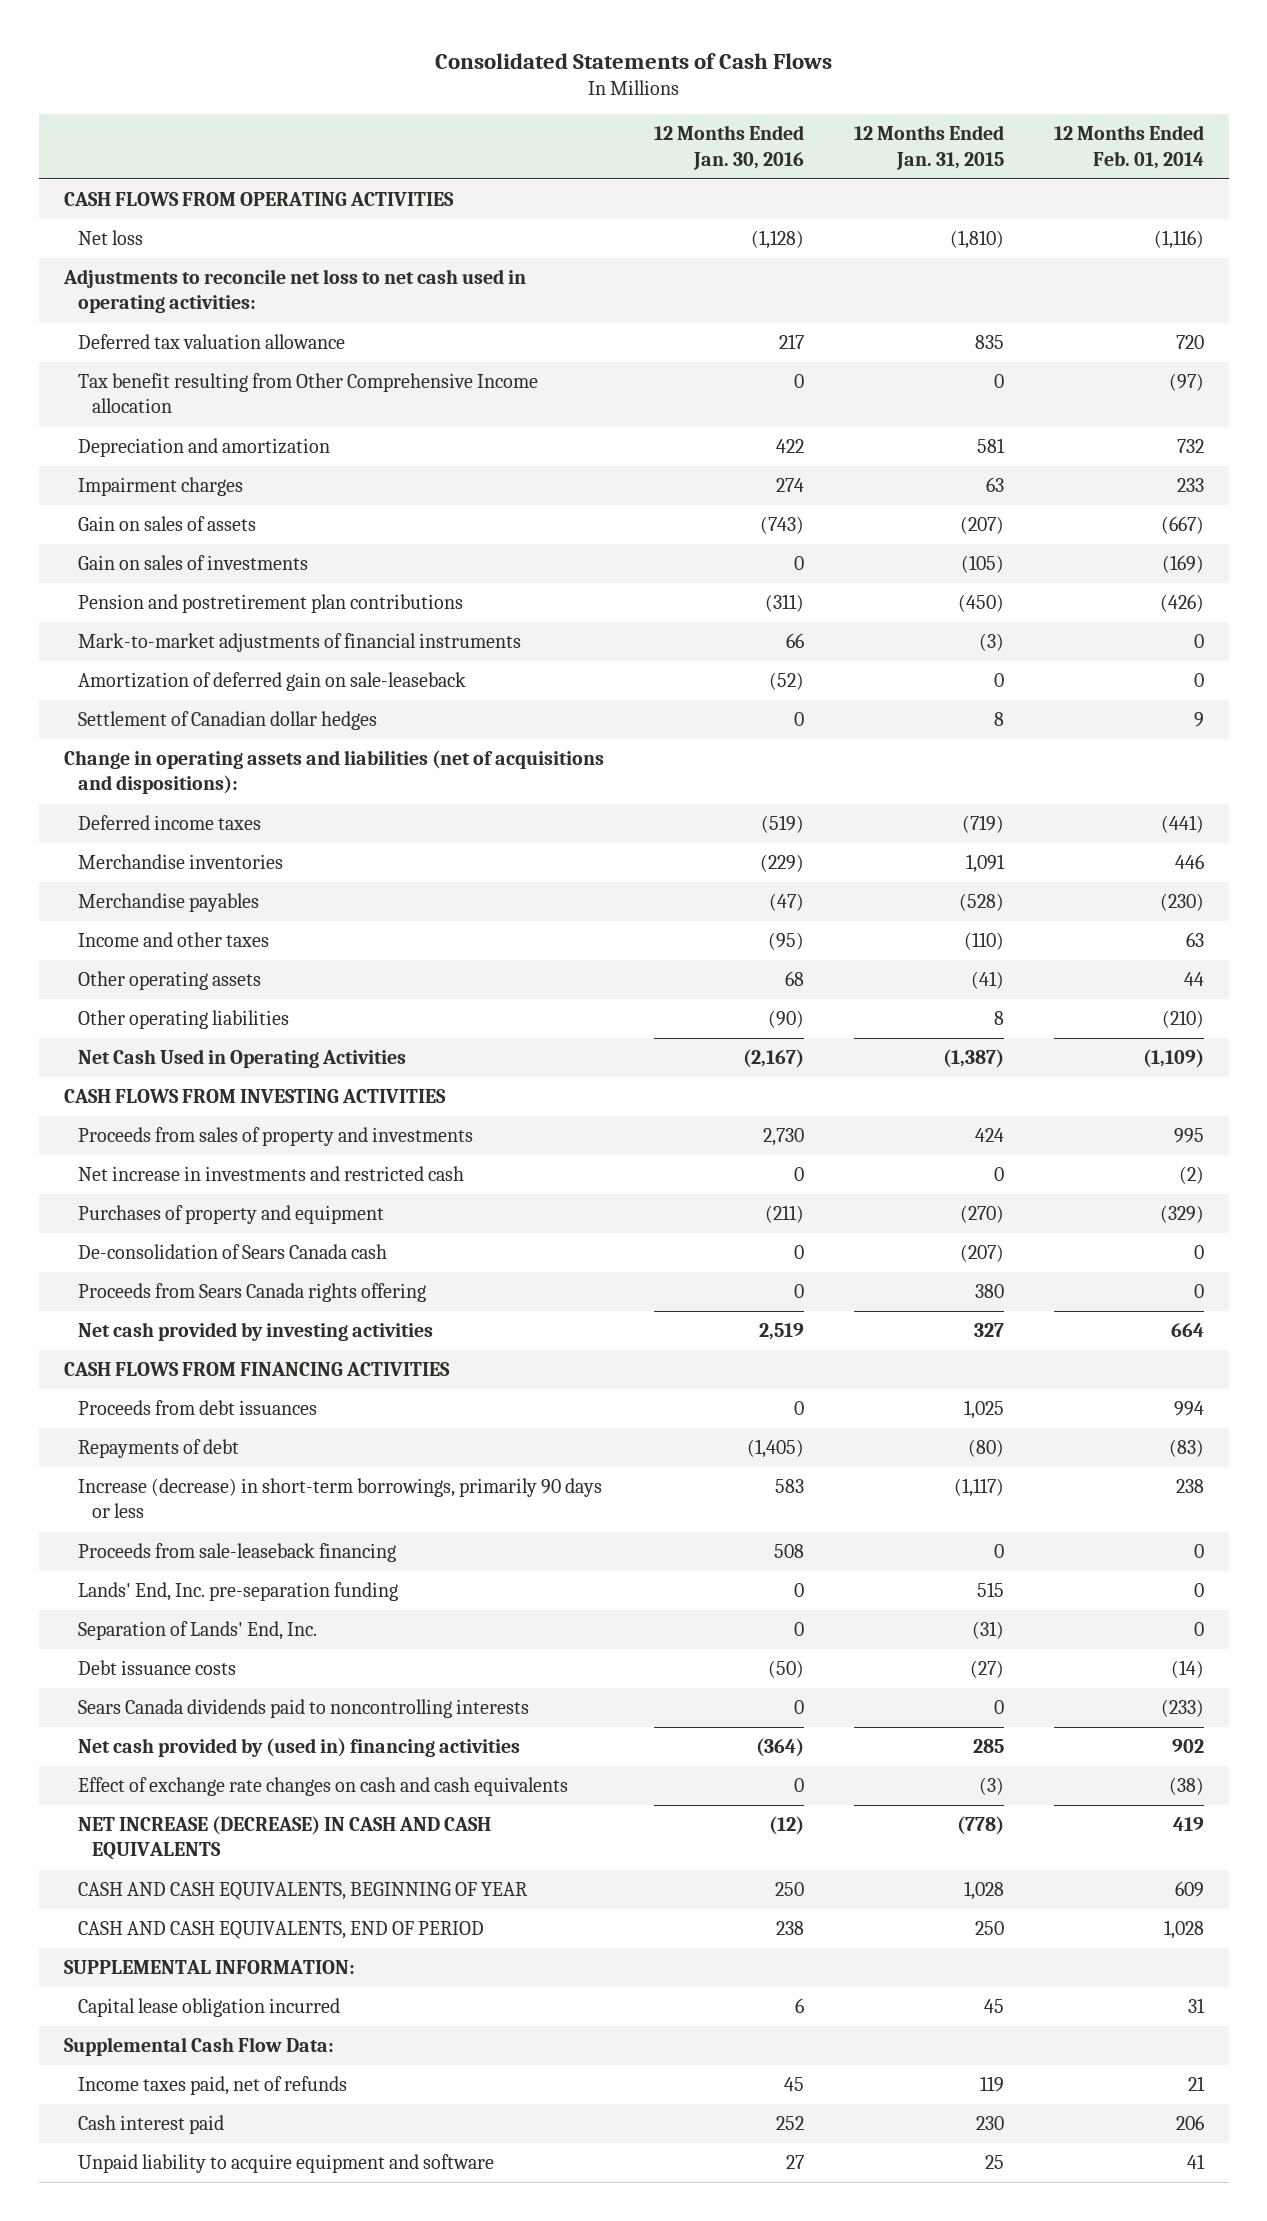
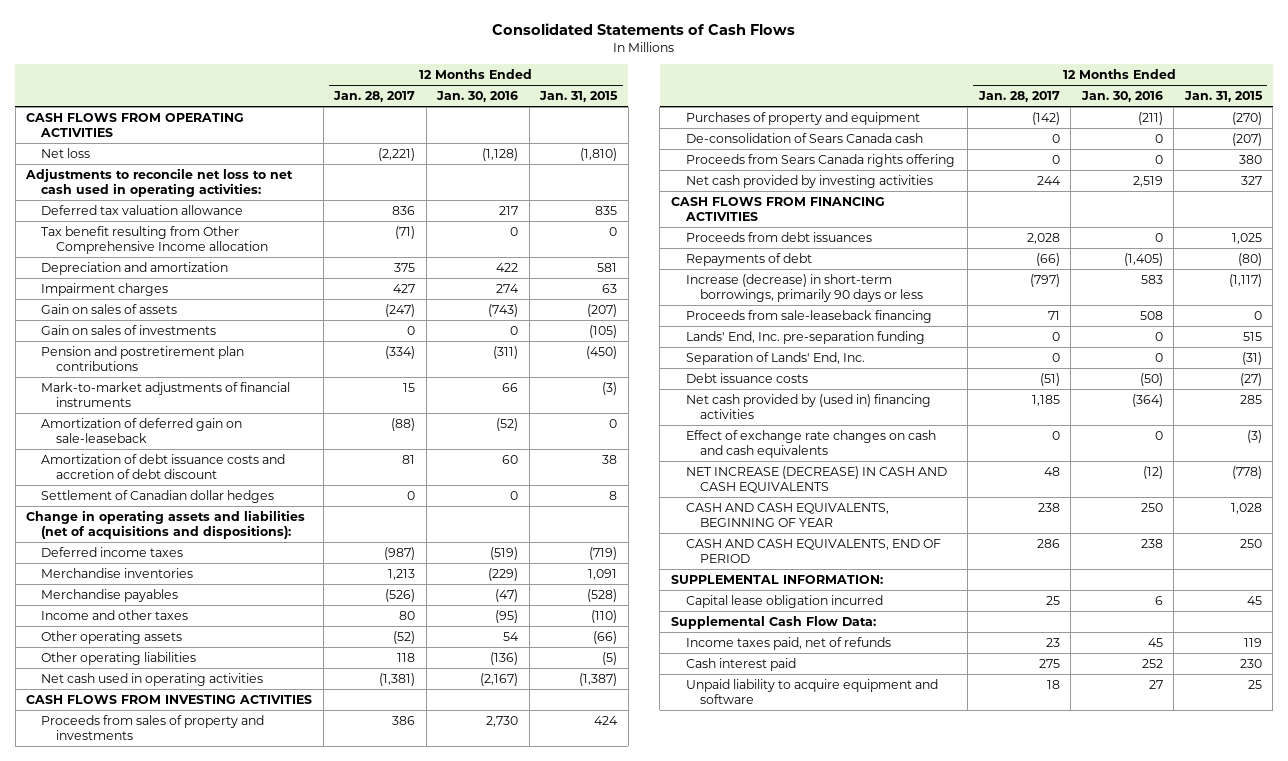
[1053,125,1204,169] 12 Months Ended Feb. 01, 2014 -> none
none -> [333,91,416,103] Jan. 28, 2017
none -> [40,453,285,480] Amortization of debt issuance costs and accretion of debt discount
[784,971,804,987] 68 -> [503,631,520,641] 54
[970,971,1004,990] (41) -> [593,630,618,644] (66)
[767,1010,804,1029] (90) -> [490,651,519,665] (136)
[993,1011,1004,1026] 8 -> [602,651,618,665] (5)
[77,1049,406,1069] Net Cash Used in Operating Activities -> [40,672,263,686] Net cash used in operating activities
[77,1166,464,1182] Net increase in investments and restricted cash -> none
[77,1699,529,1719] Sears Canada dividends paid to noncontrolling interests -> none

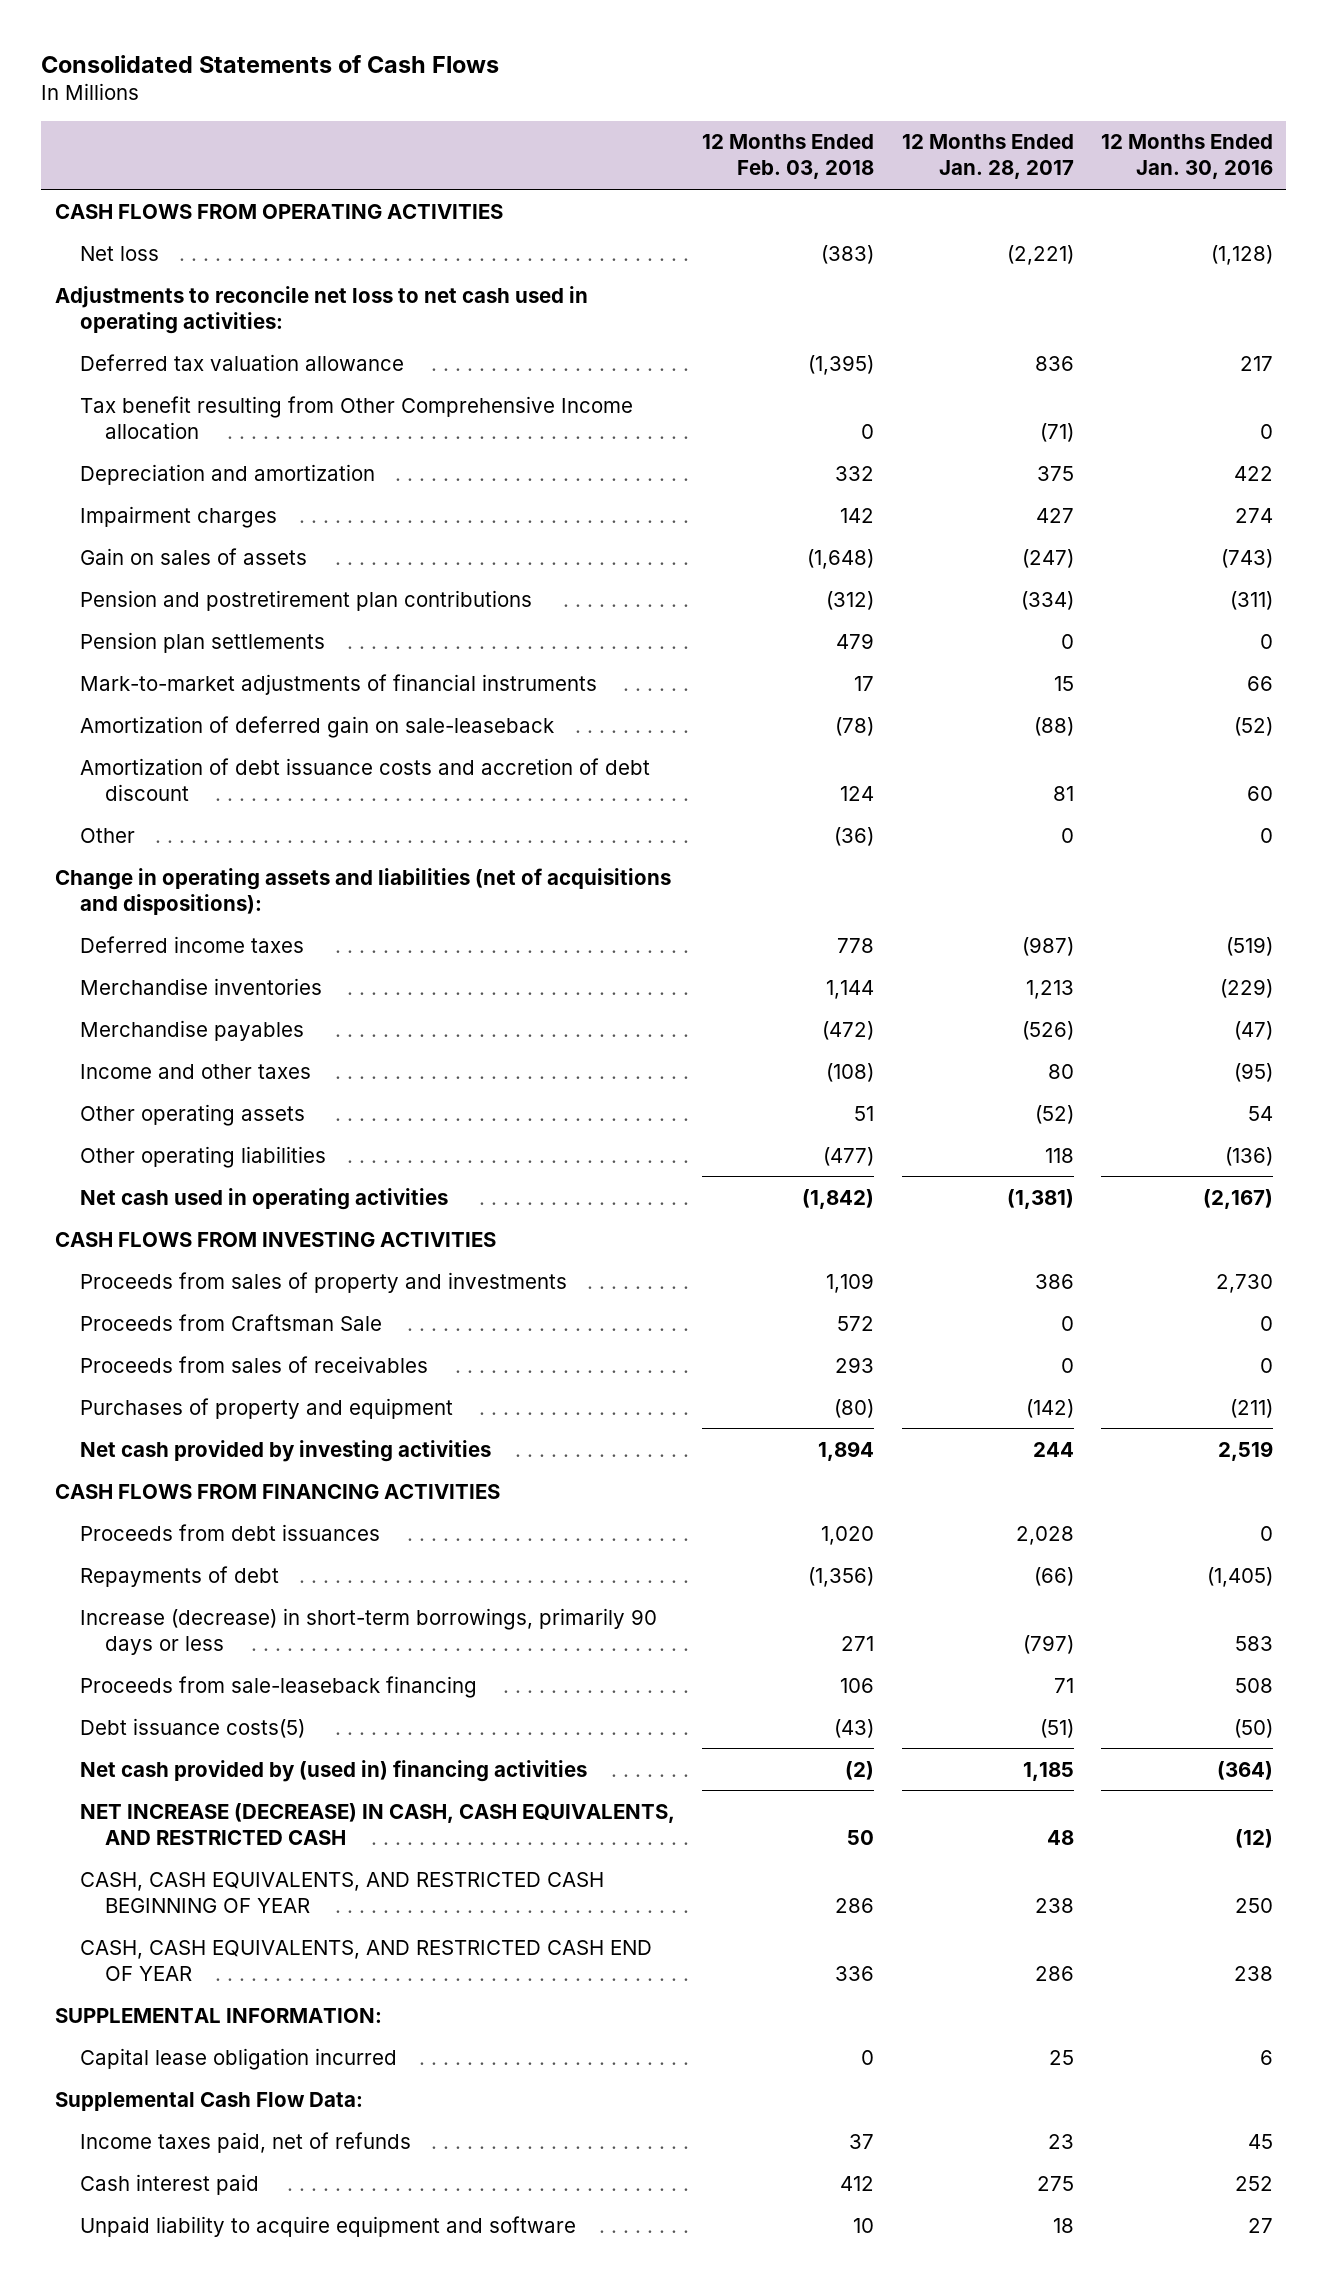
[539,91,619,103] Jan. 31, 2015 -> none
none -> [702,134,875,180] 12 Months Ended Feb. 03, 2018
[40,324,216,335] Gain on sales of investments -> none
none -> [80,631,326,653] Pension plan settlements
[40,489,274,503] Settlement of Canadian dollar hedges -> none
none -> [80,827,136,843] Other
none -> [80,1313,383,1331] Proceeds from Craftsman Sale
none -> [80,1355,429,1373] Proceeds from sales of receivables
[685,132,923,143] De-consolidation of Sears Canada cash -> none
[685,153,955,167] Proceeds from Sears Canada rights offering -> none
[685,330,925,344] Lands' End, Inc. pre-separation funding -> none
[685,351,865,365] Separation of Lands' End, Inc. -> none
[685,372,808,383] Debt issuance costs -> [80,1717,306,1738] Debt issuance costs(5)
[685,429,936,459] Effect of exchange rate changes on cash and cash equivalents -> none
[685,465,947,494] NET INCREASE (DECREASE) IN CASH AND CASH EQUIVALENTS -> [80,1802,676,1845] NET INCREASE (DECREASE) IN CASH, CASH EQUIVALENTS, AND RESTRICTED CASH
[685,502,889,528] CASH AND CASH EQUIVALENTS, BEGINNING OF YEAR -> [80,1871,605,1913] CASH, CASH EQUIVALENTS, AND RESTRICTED CASH BEGINNING OF YEAR
[685,538,941,564] CASH AND CASH EQUIVALENTS, END OF PERIOD -> [80,1939,653,1981] CASH, CASH EQUIVALENTS, AND RESTRICTED CASH END OF YEAR

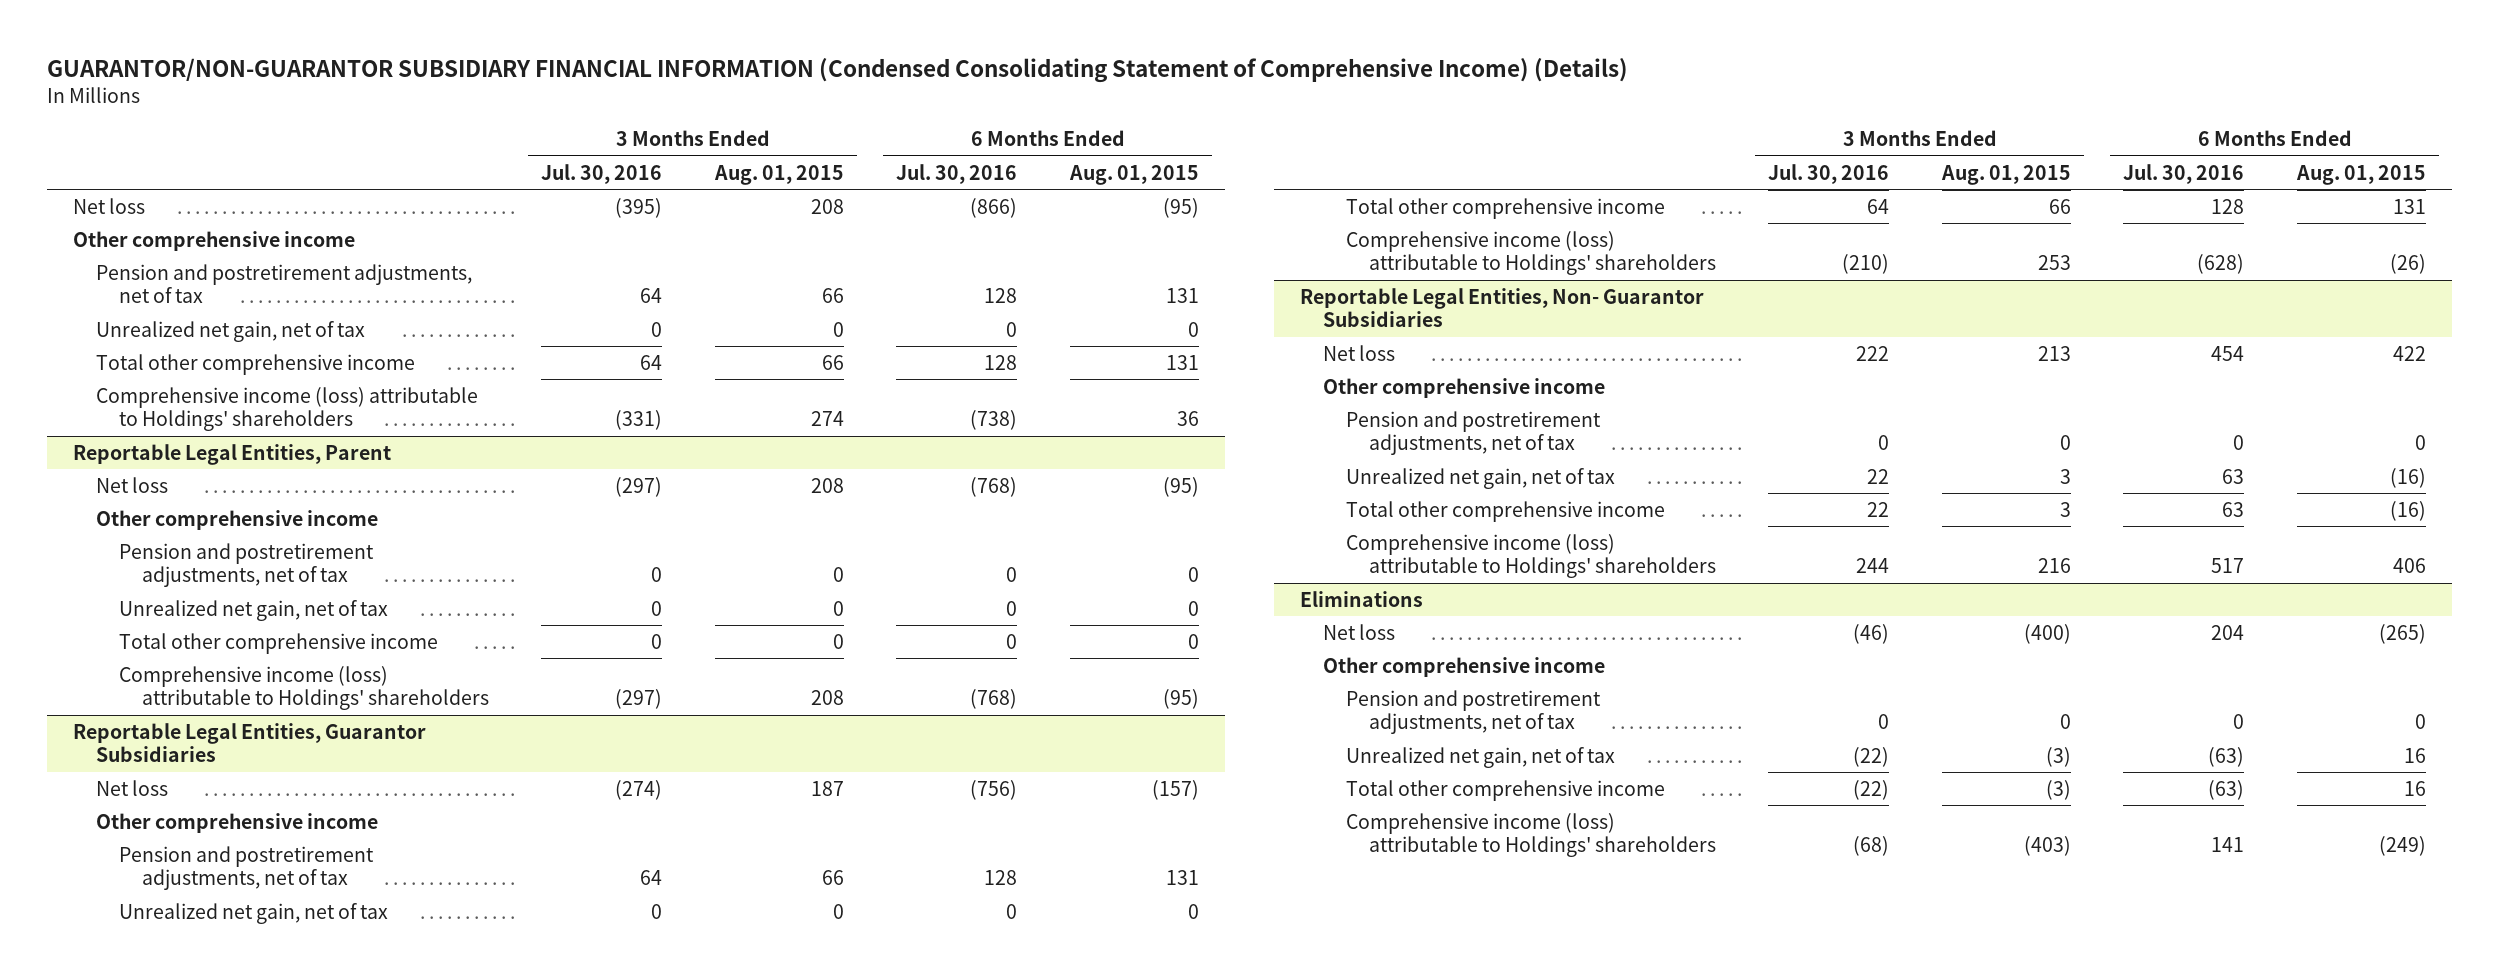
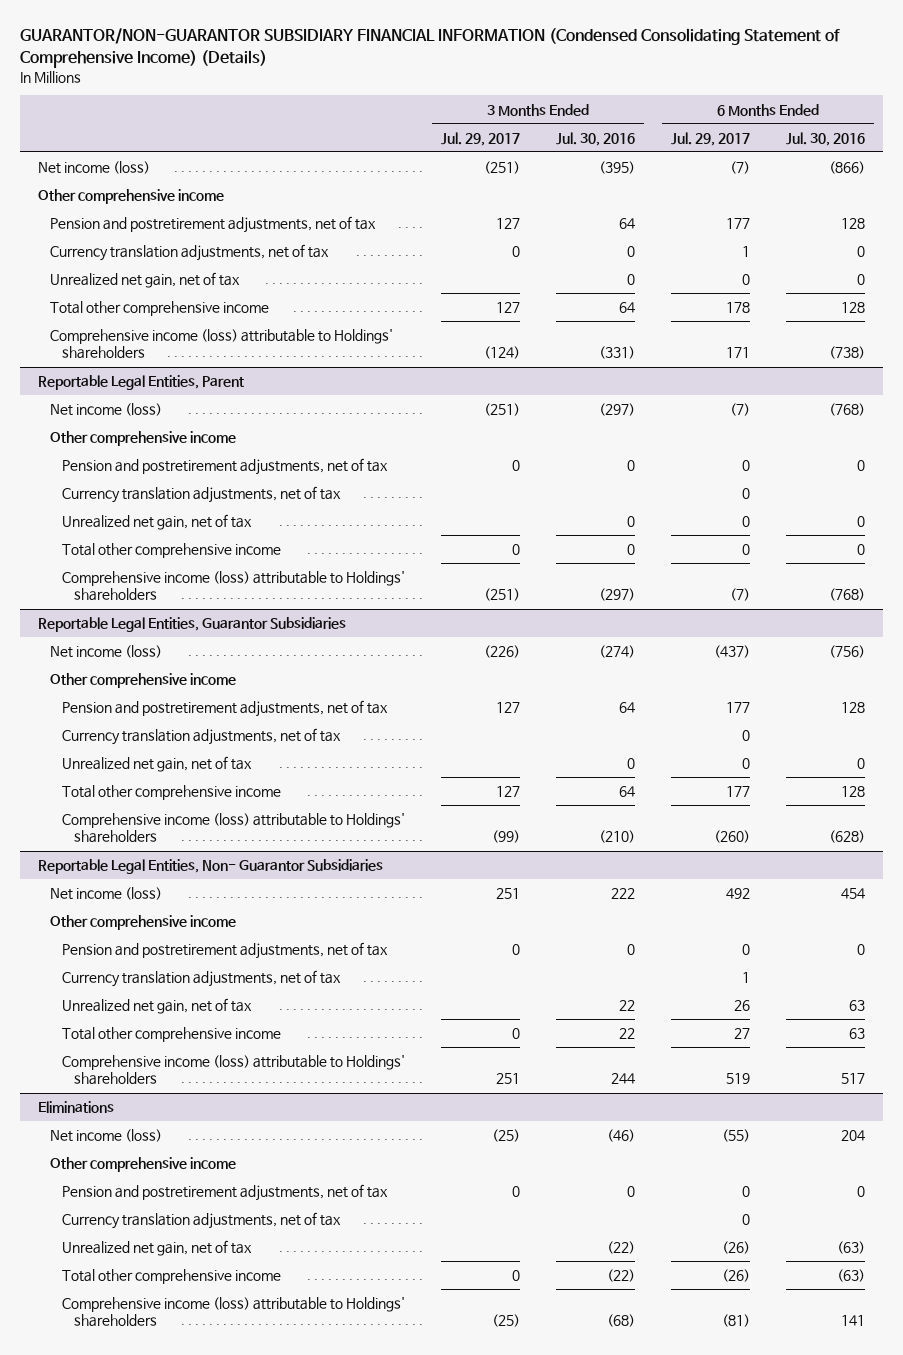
[713,164,844,185] Aug. 01, 2015 -> none
[1068,164,1199,185] Aug. 01, 2015 -> none
none -> [440,131,520,146] Jul. 29, 2017
none -> [671,131,751,146] Jul. 29, 2017
[72,197,145,214] Net loss -> [37,161,150,175] Net income (loss)
none -> [49,244,329,262] Currency translation adjustments, net of tax
[95,476,168,493] Net loss -> [49,403,162,417] Net income (loss)
none -> [61,486,341,504] Currency translation adjustments, net of tax
[95,779,168,796] Net loss -> [49,645,162,659] Net income (loss)
none -> [61,728,341,746] Currency translation adjustments, net of tax
[1322,344,1395,361] Net loss -> [49,887,162,901] Net income (loss)
none -> [61,970,341,988] Currency translation adjustments, net of tax
[1322,623,1395,640] Net loss -> [49,1129,162,1143] Net income (loss)
none -> [61,1212,341,1230] Currency translation adjustments, net of tax

